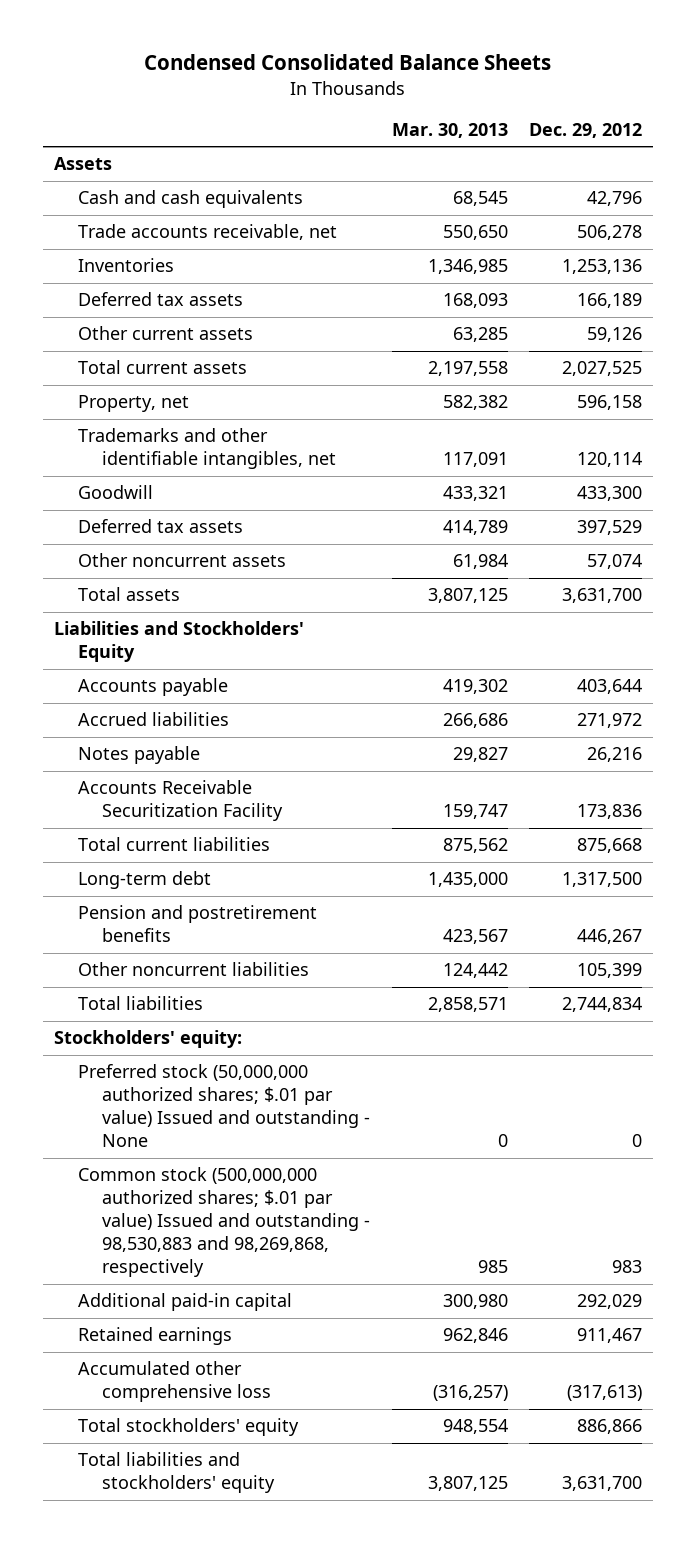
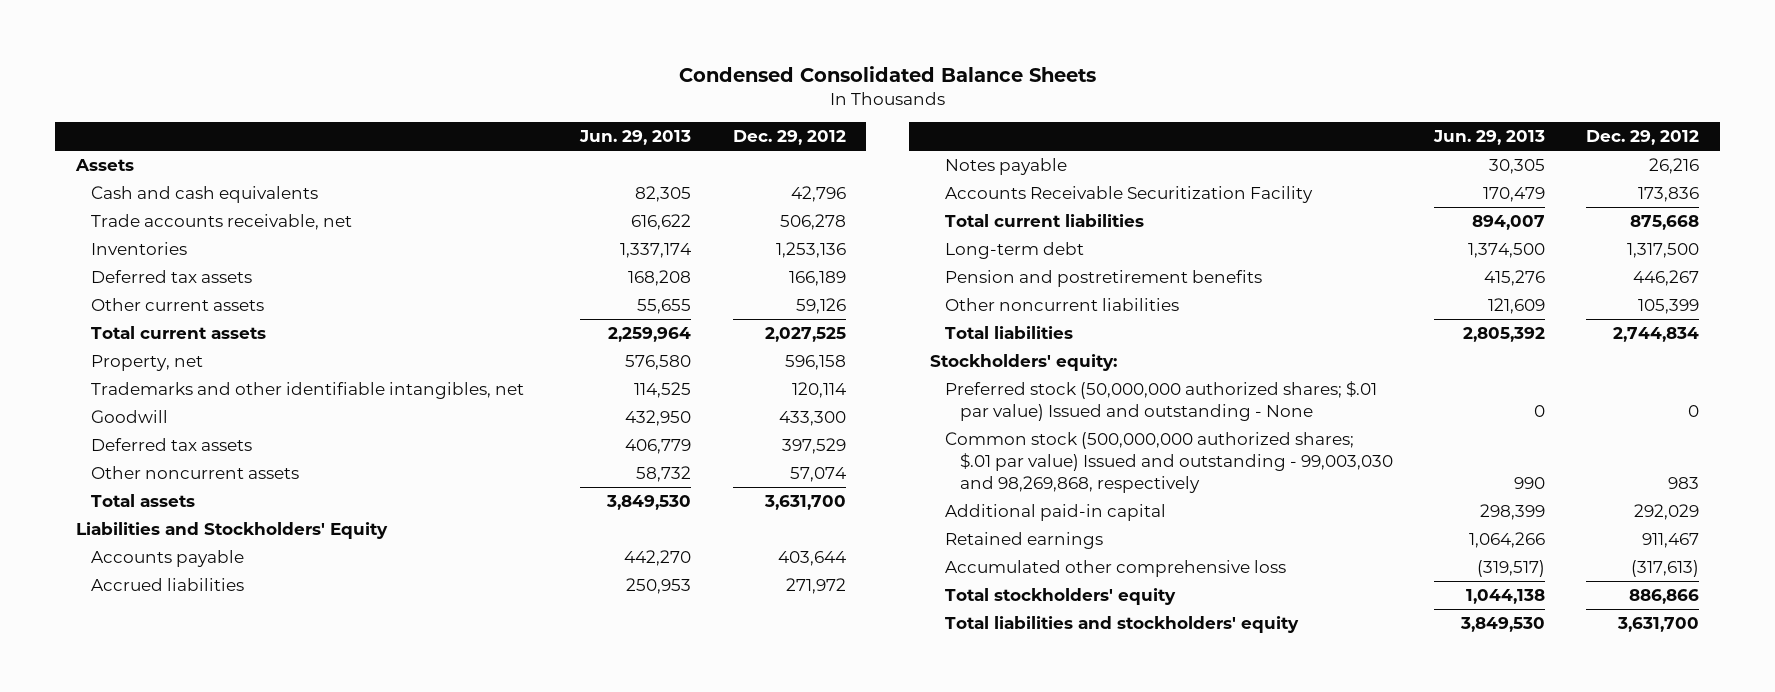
[391,122,508,138] Mar. 30, 2013 -> none
none -> [579,129,692,145] Jun. 29, 2013
[77,1167,370,1278] Common stock (500,000,000 authorized shares; $.01 par value) Issued and outstanding - 98,530,883 and 98,269,868, respectively -> [944,432,1393,494] Common stock (500,000,000 authorized shares; $.01 par value) Issued and outstanding - 99,003,030 and 98,269,868, respectively

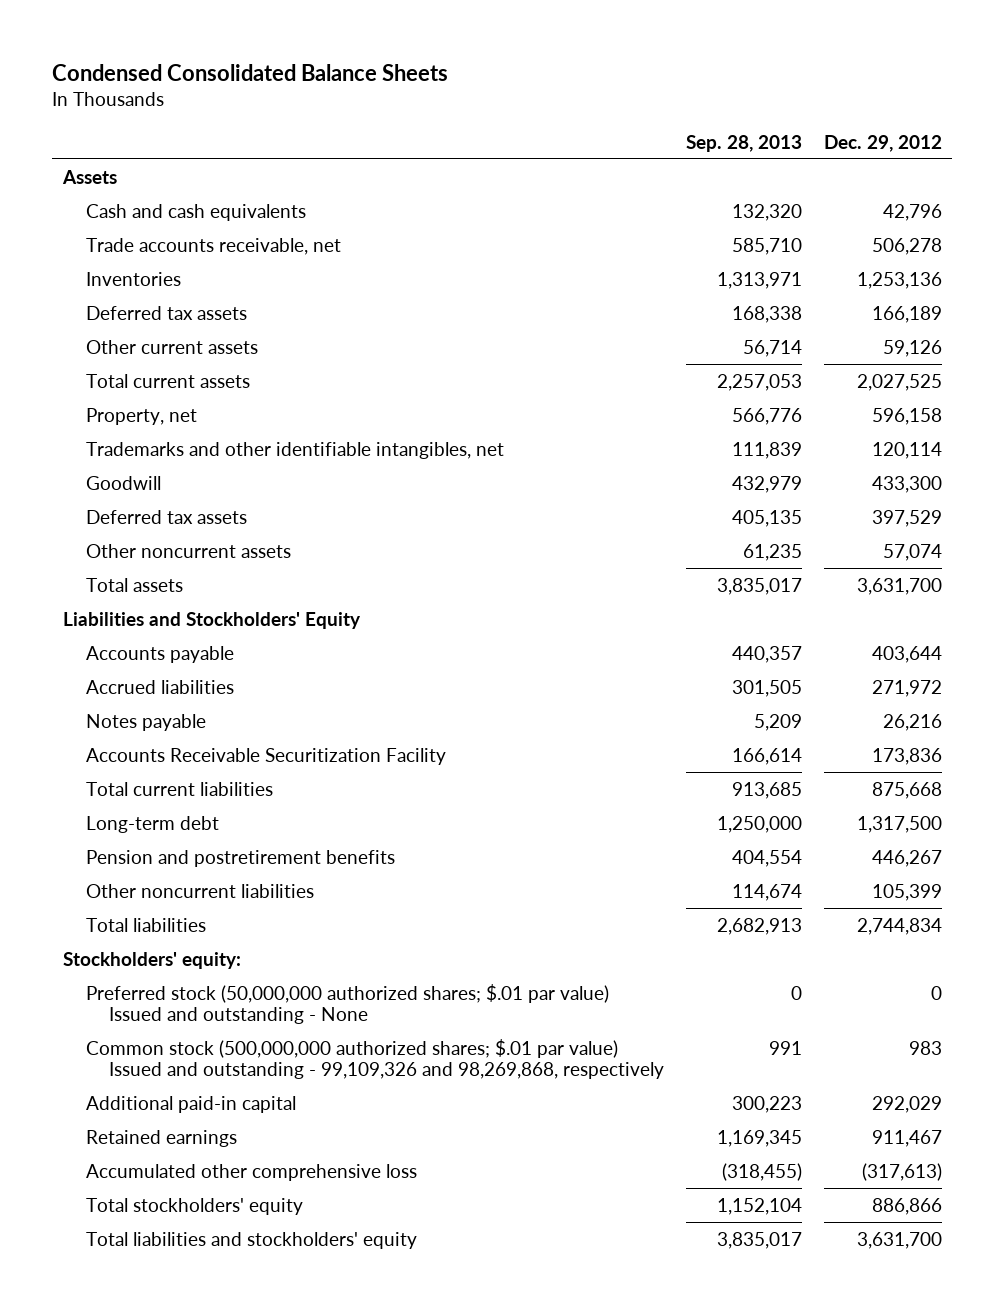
[579,129,692,145] Jun. 29, 2013 -> none
none -> [685,134,802,152] Sep. 28, 2013
[944,432,1393,494] Common stock (500,000,000 authorized shares; $.01 par value) Issued and outstanding - 99,003,030 and 98,269,868, respectively -> [86,1038,665,1080] Common stock (500,000,000 authorized shares; $.01 par value) Issued and outstanding - 99,109,326 and 98,269,868, respectively

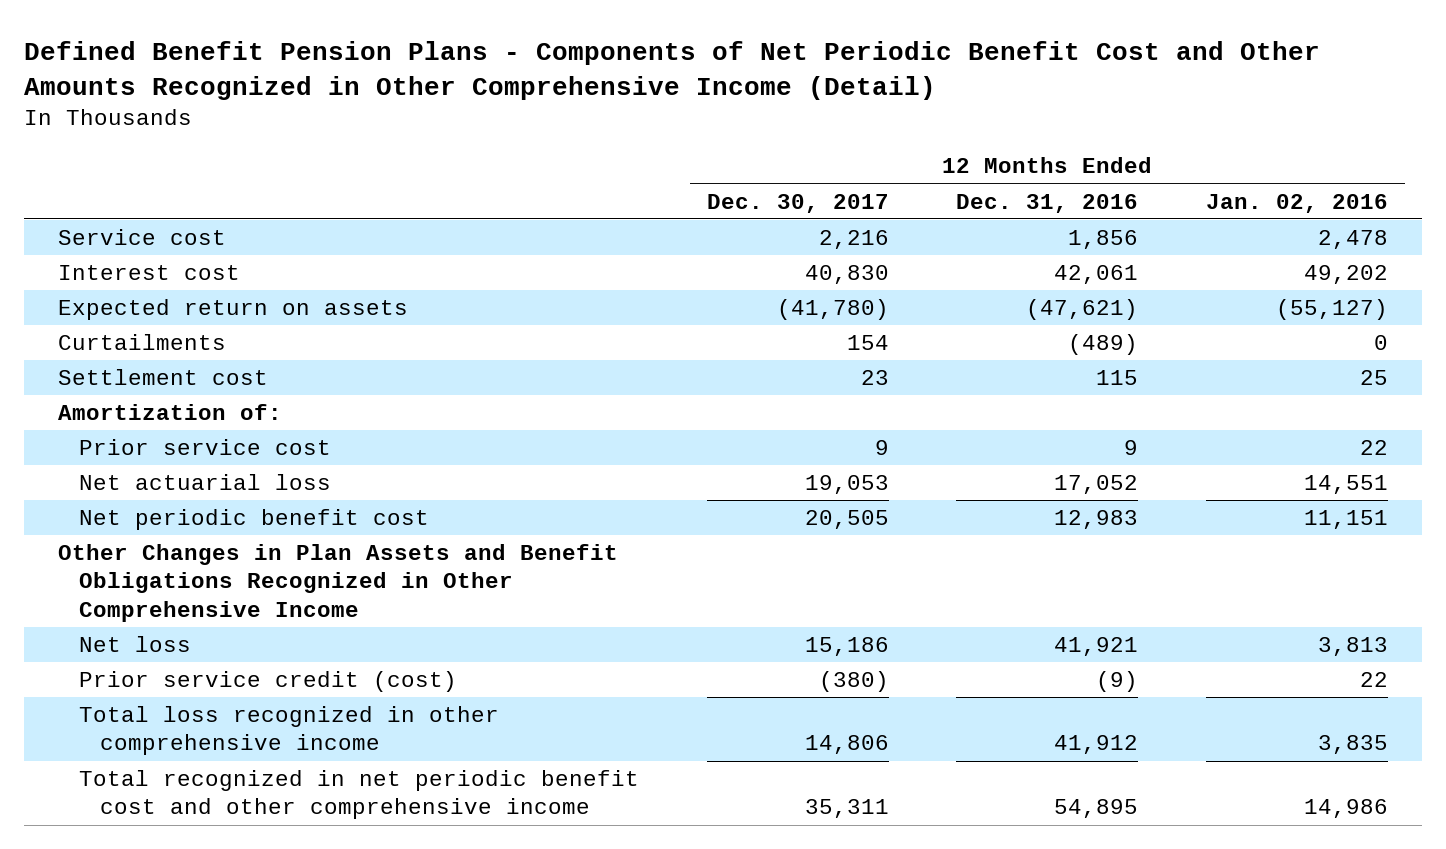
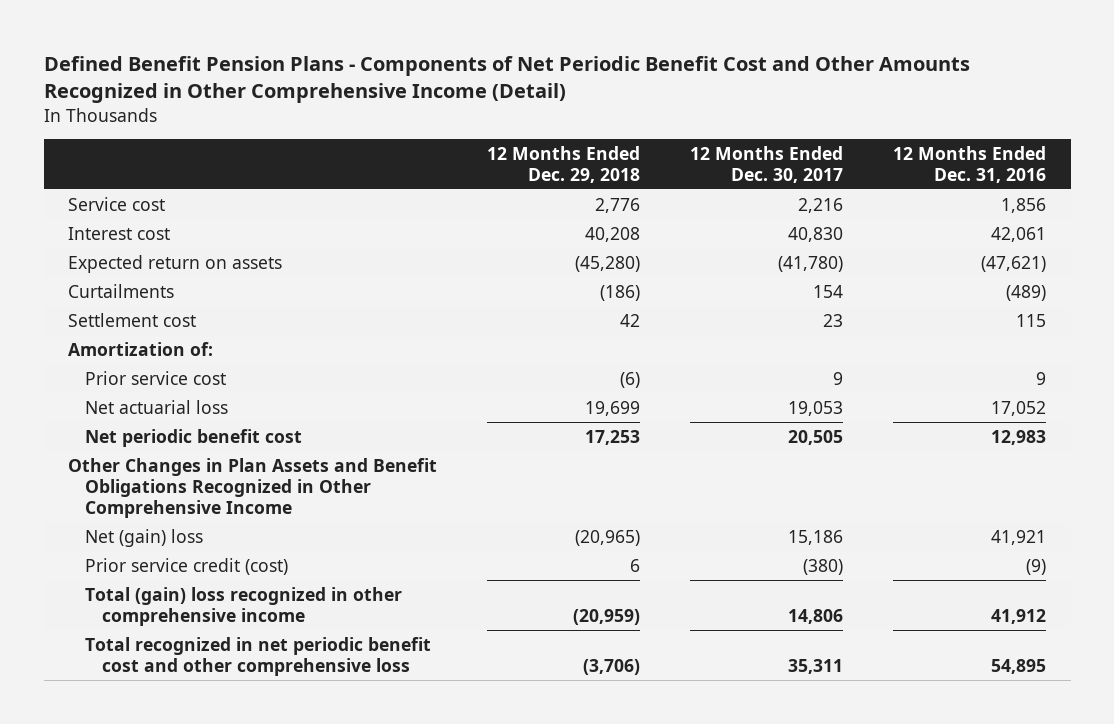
[1205,193,1388,213] Jan. 02, 2016 -> none
none -> [487,145,641,183] 12 Months Ended Dec. 29, 2018
[79,636,192,653] Net loss -> [85,528,204,547] Net (gain) loss
[79,706,500,756] Total loss recognized in other comprehensive income -> [85,586,403,626] Total (gain) loss recognized in other comprehensive income
[79,770,640,820] Total recognized in net periodic benefit cost and other comprehensive income -> [85,636,432,676] Total recognized in net periodic benefit cost and other comprehensive loss

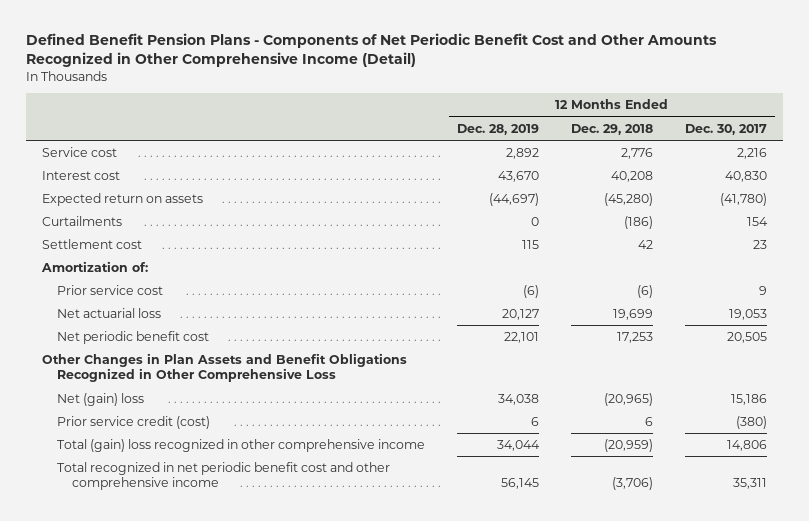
[892,145,1046,183] 12 Months Ended Dec. 31, 2016 -> none
none -> [457,123,540,135] Dec. 28, 2019
[68,457,438,518] Other Changes in Plan Assets and Benefit Obligations Recognized in Other Comprehensive Income -> [42,353,408,383] Other Changes in Plan Assets and Benefit Obligations Recognized in Other Comprehensive Loss
[85,636,432,676] Total recognized in net periodic benefit cost and other comprehensive loss -> [57,462,391,491] Total recognized in net periodic benefit cost and other comprehensive income

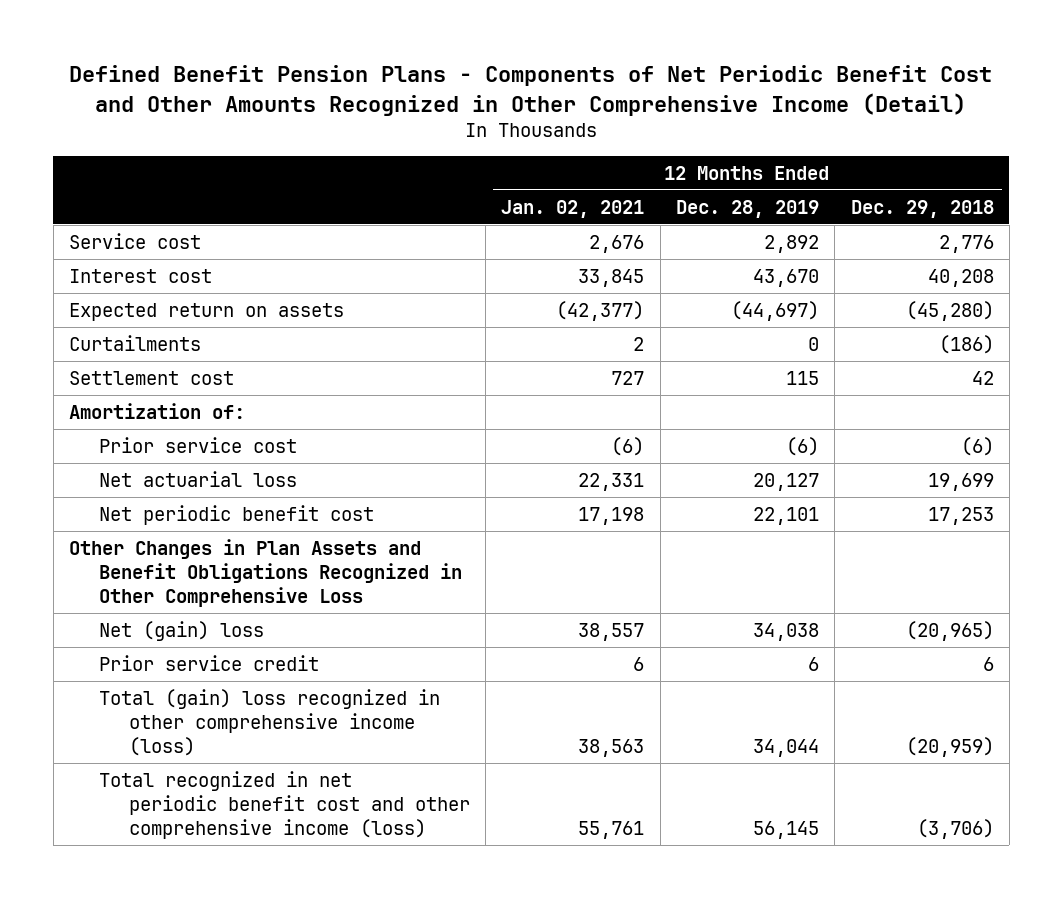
[684,123,767,135] Dec. 30, 2017 -> none
none -> [501,199,645,218] Jan. 02, 2021
[57,416,211,430] Prior service credit (cost) -> [98,654,319,671] Prior service credit
[57,439,426,453] Total (gain) loss recognized in other comprehensive income -> [98,688,440,756] Total (gain) loss recognized in other comprehensive income (loss)
[57,462,391,491] Total recognized in net periodic benefit cost and other comprehensive income -> [98,770,470,839] Total recognized in net periodic benefit cost and other comprehensive income (loss)

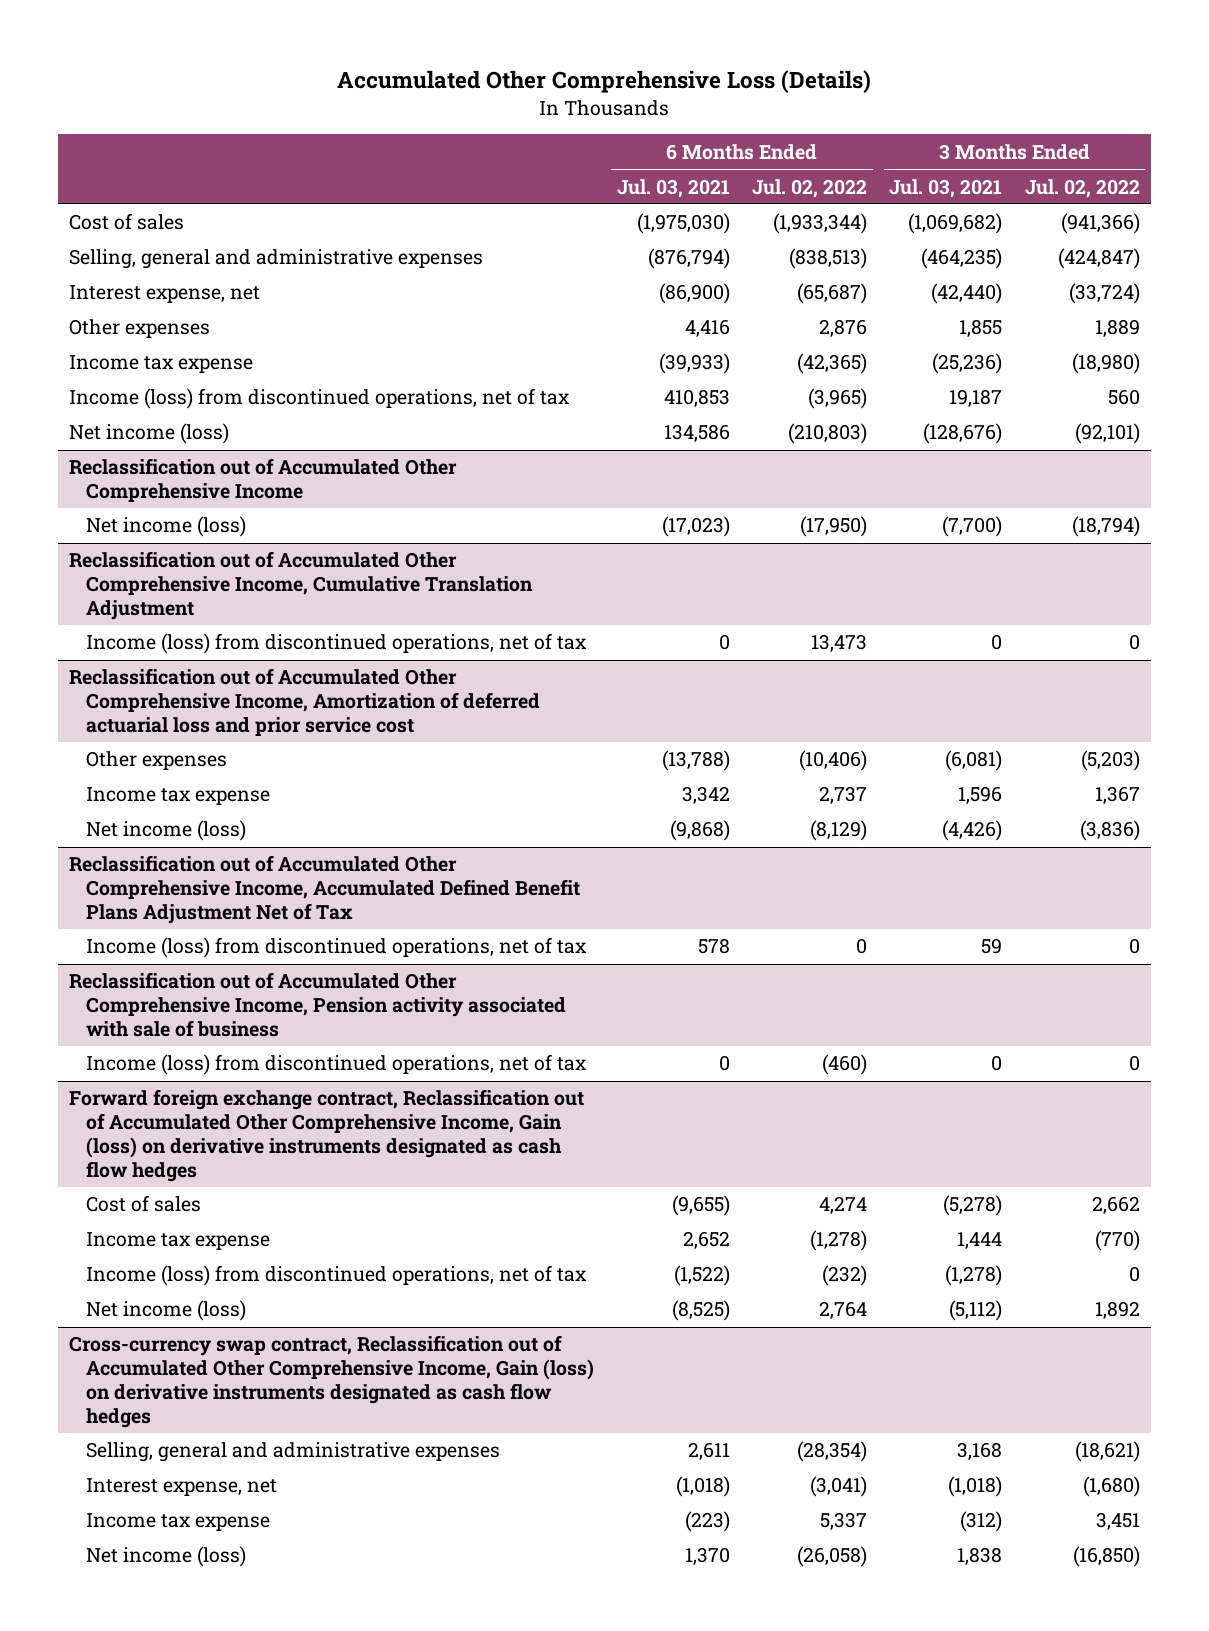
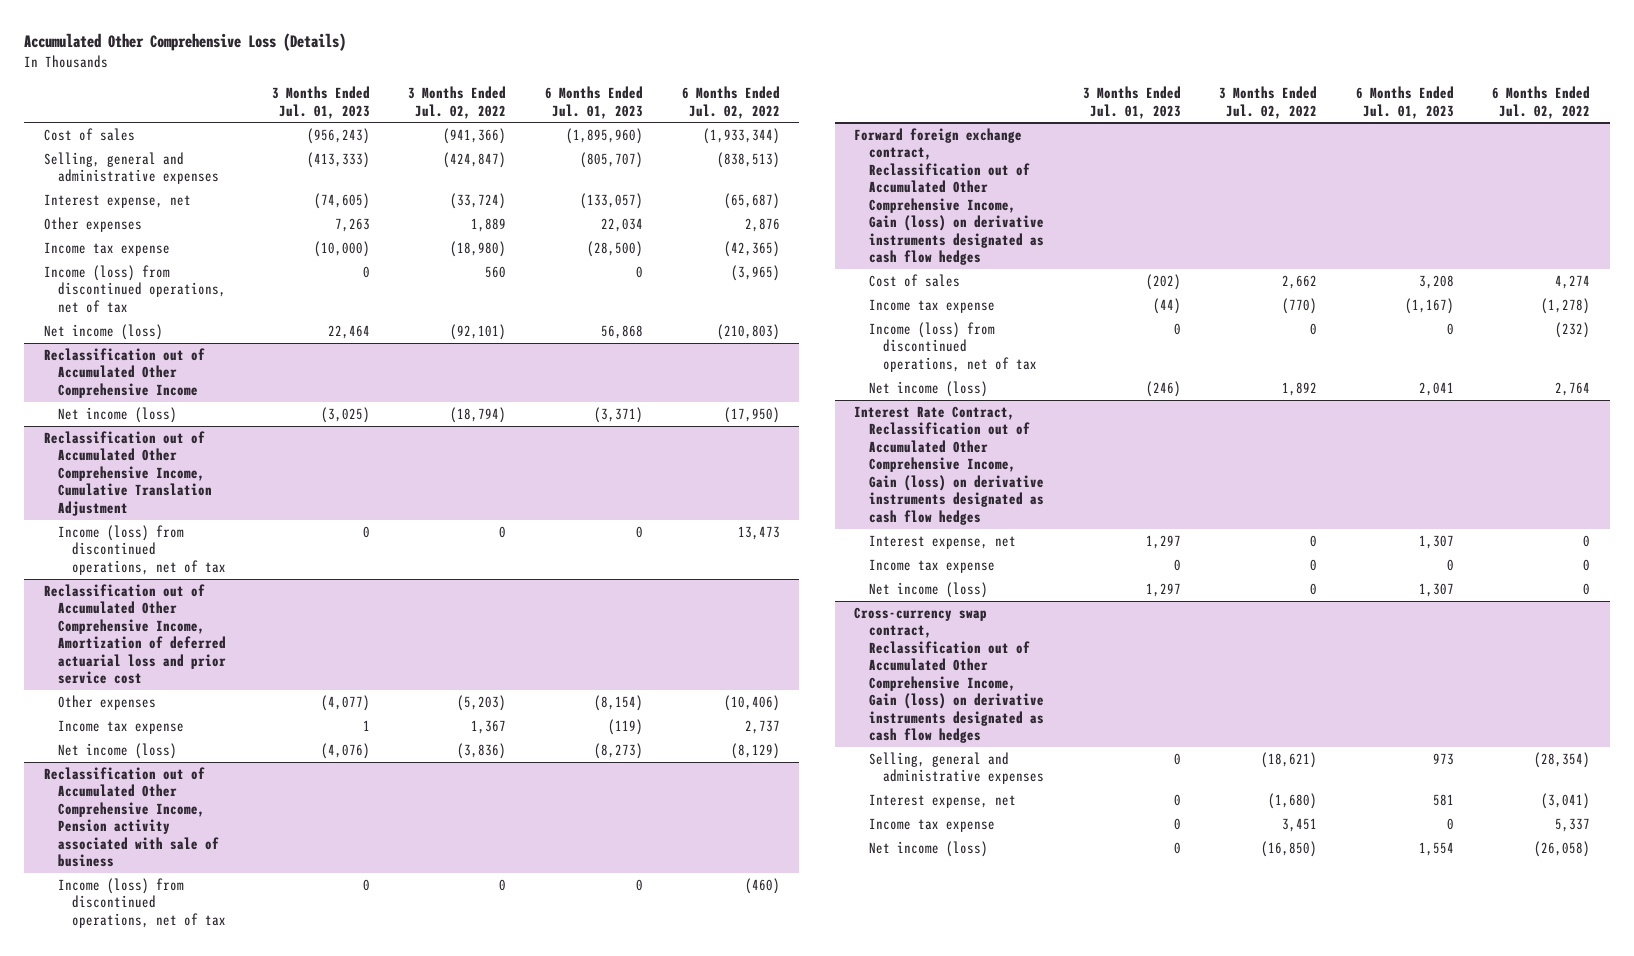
[616,178,730,198] Jul. 03, 2021 -> none
[889,178,1003,198] Jul. 03, 2021 -> none
none -> [271,86,370,119] 3 Months Ended Jul. 01, 2023
none -> [544,86,643,119] 6 Months Ended Jul. 01, 2023
[68,855,581,924] Reclassification out of Accumulated Other Comprehensive Income, Accumulated Defined Benefit Plans Adjustment Net of Tax -> none
[86,937,588,959] Income (loss) from discontinued operations, net of tax -> none
none -> [854,405,1044,525] Interest Rate Contract, Reclassification out of Accumulated Other Comprehensive Income, Gain (loss) on derivative instruments designated as cash flow hedges
none -> [868,534,1016,549] Interest expense, net
none -> [868,558,995,573] Income tax expense
none -> [868,581,988,598] Net income (loss)

